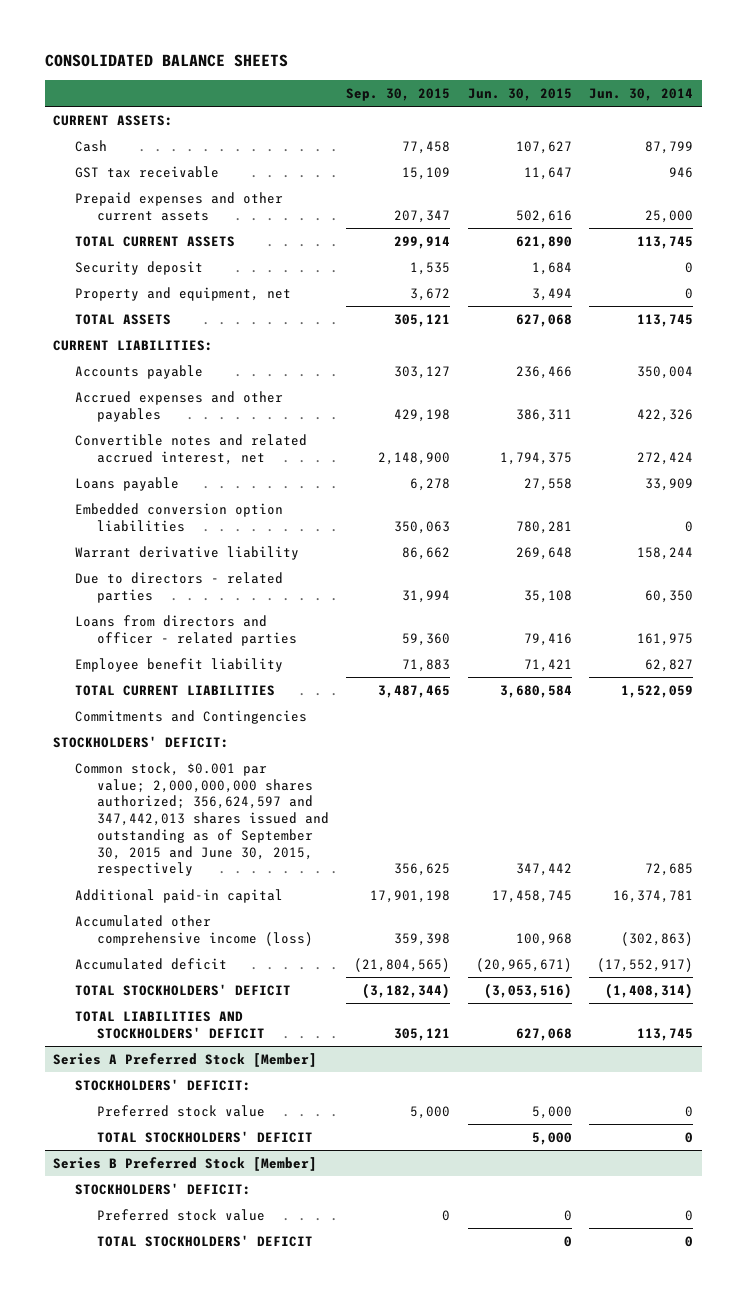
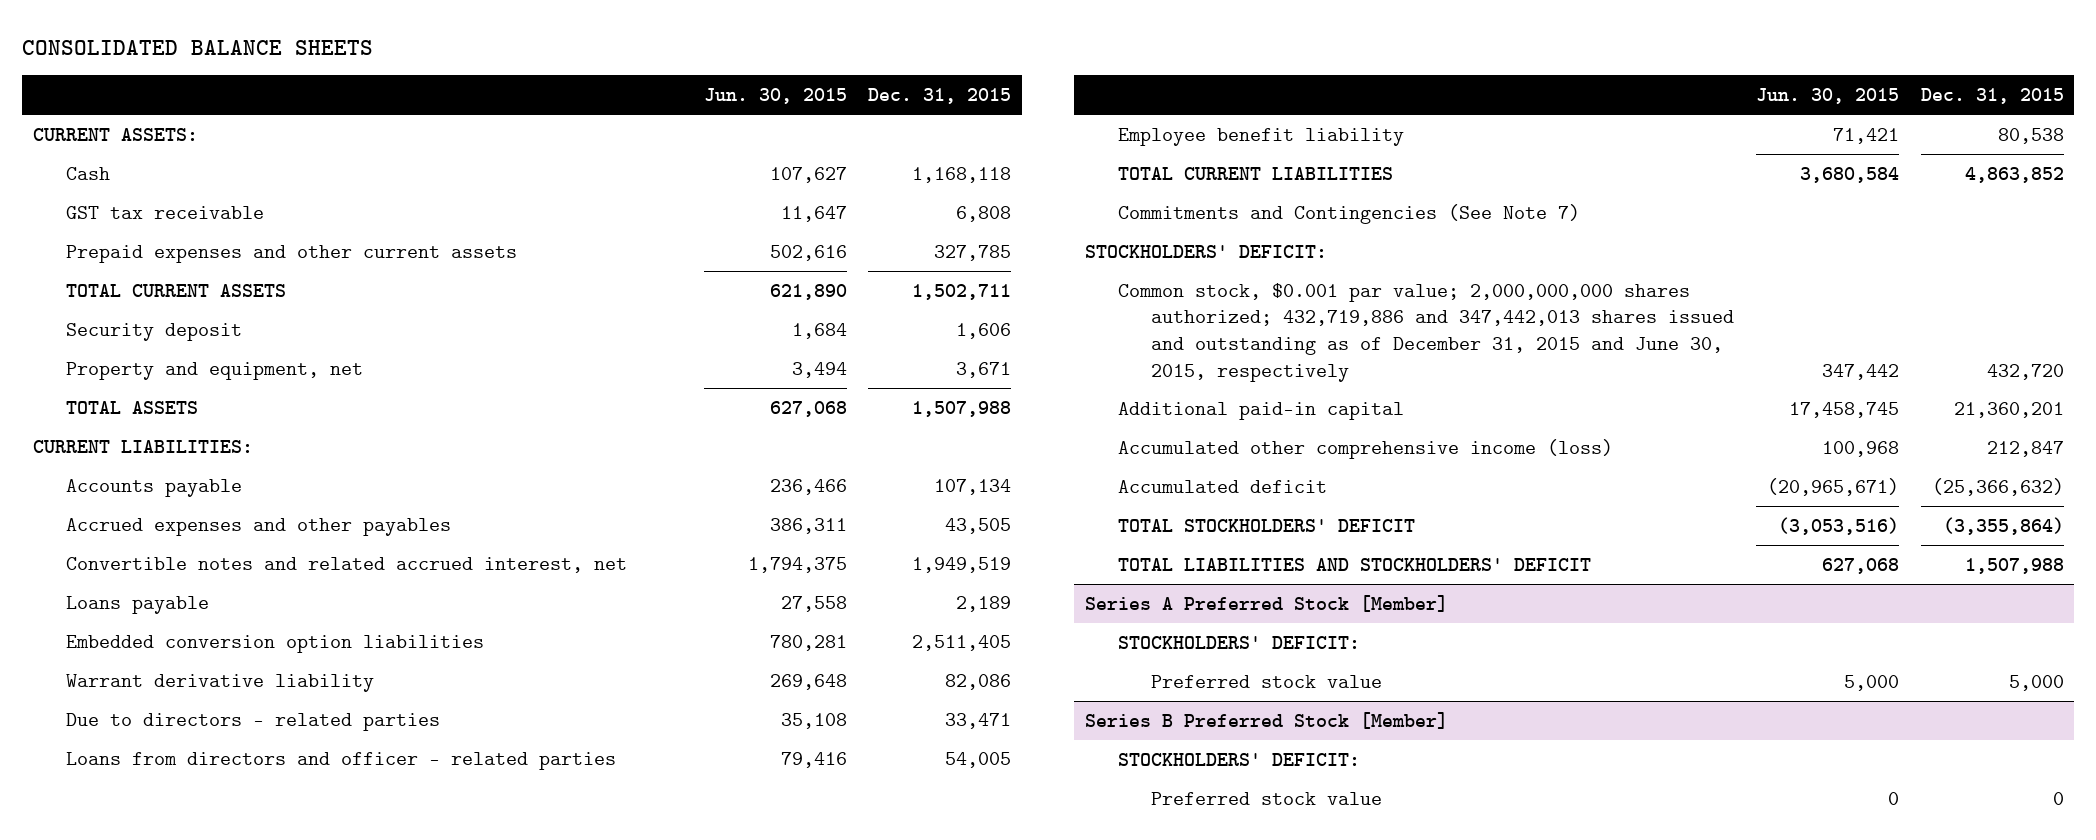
[346,87,451,101] Sep. 30, 2015 -> none
[589,87,694,101] Jun. 30, 2014 -> none
none -> [868,88,1012,105] Dec. 31, 2015
[75,709,308,724] Commitments and Contingencies -> [1118,203,1581,224] Commitments and Contingencies (See Note 7)
[75,761,329,877] Common stock, $0.001 par value; 2,000,000,000 shares authorized; 356,624,597 and 347,442,013 shares issued and outstanding as of September 30, 2015 and June 30, 2015, respectively -> [1118,282,1735,382] Common stock, $0.001 par value; 2,000,000,000 shares authorized; 432,719,886 and 347,442,013 shares issued and outstanding as of December 31, 2015 and June 30, 2015, respectively
[96,1130,313,1143] TOTAL STOCKHOLDERS' DEFICIT -> none
[96,1234,313,1247] TOTAL STOCKHOLDERS' DEFICIT -> none

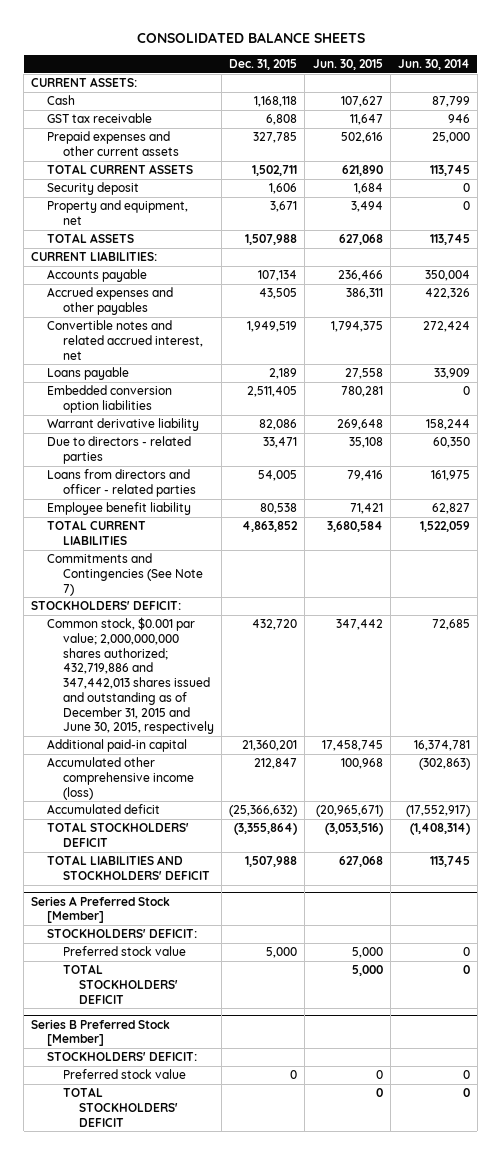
none -> [397,59,470,71] Jun. 30, 2014
none -> [63,964,179,1004] TOTAL STOCKHOLDERS' DEFICIT
none -> [63,1087,179,1127] TOTAL STOCKHOLDERS' DEFICIT

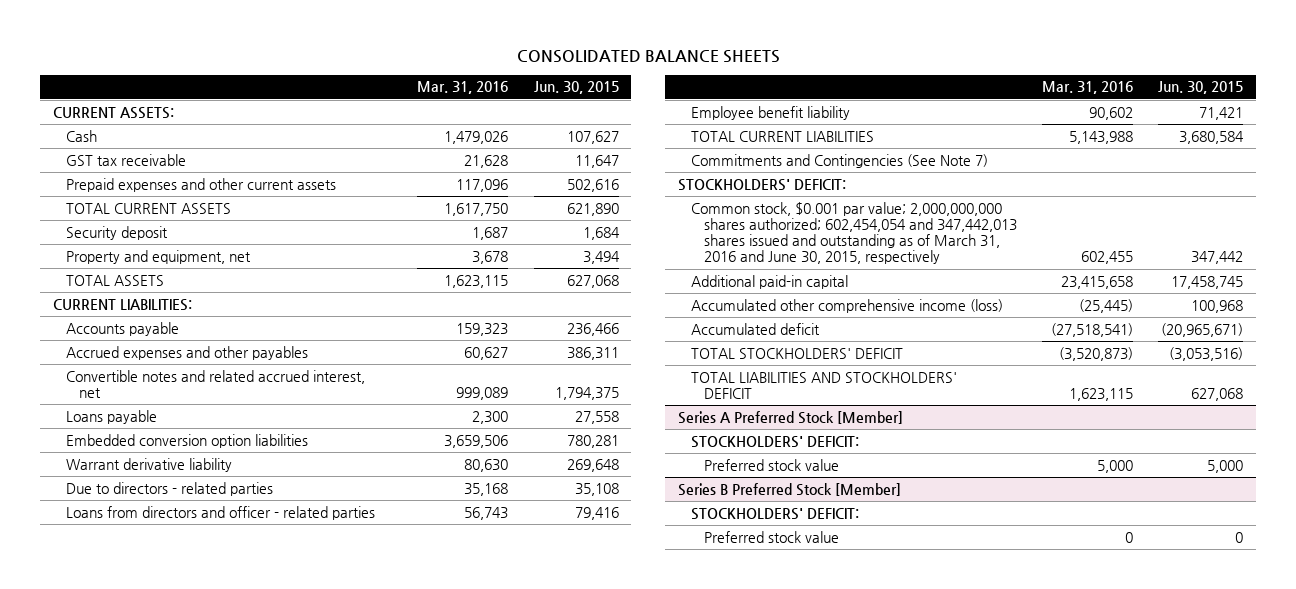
[229,59,298,71] Dec. 31, 2015 -> none
[397,59,470,71] Jun. 30, 2014 -> none
none -> [417,81,509,95] Mar. 31, 2016
[47,617,215,735] Common stock, $0.001 par value; 2,000,000,000 shares authorized; 432,719,886 and 347,442,013 shares issued and outstanding as of December 31, 2015 and June 30, 2015, respectively -> [690,201,1017,265] Common stock, $0.001 par value; 2,000,000,000 shares authorized; 602,454,054 and 347,442,013 shares issued and outstanding as of March 31, 2016 and June 30, 2015, respectively
[63,964,179,1004] TOTAL STOCKHOLDERS' DEFICIT -> none
[63,1087,179,1127] TOTAL STOCKHOLDERS' DEFICIT -> none

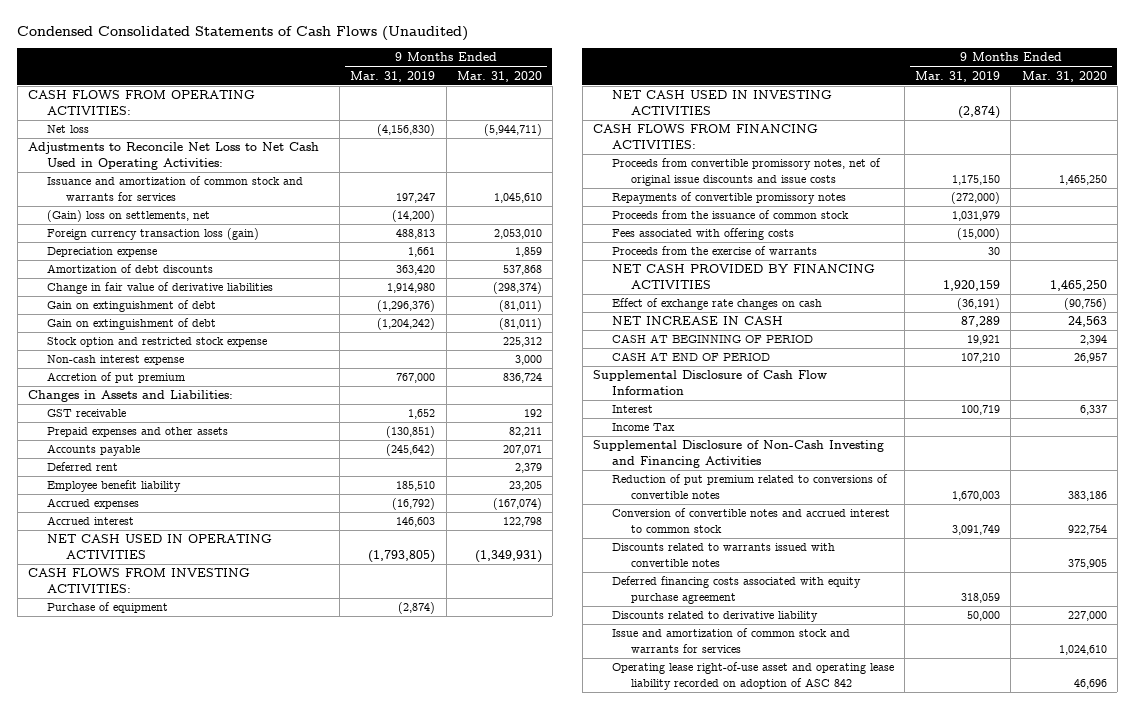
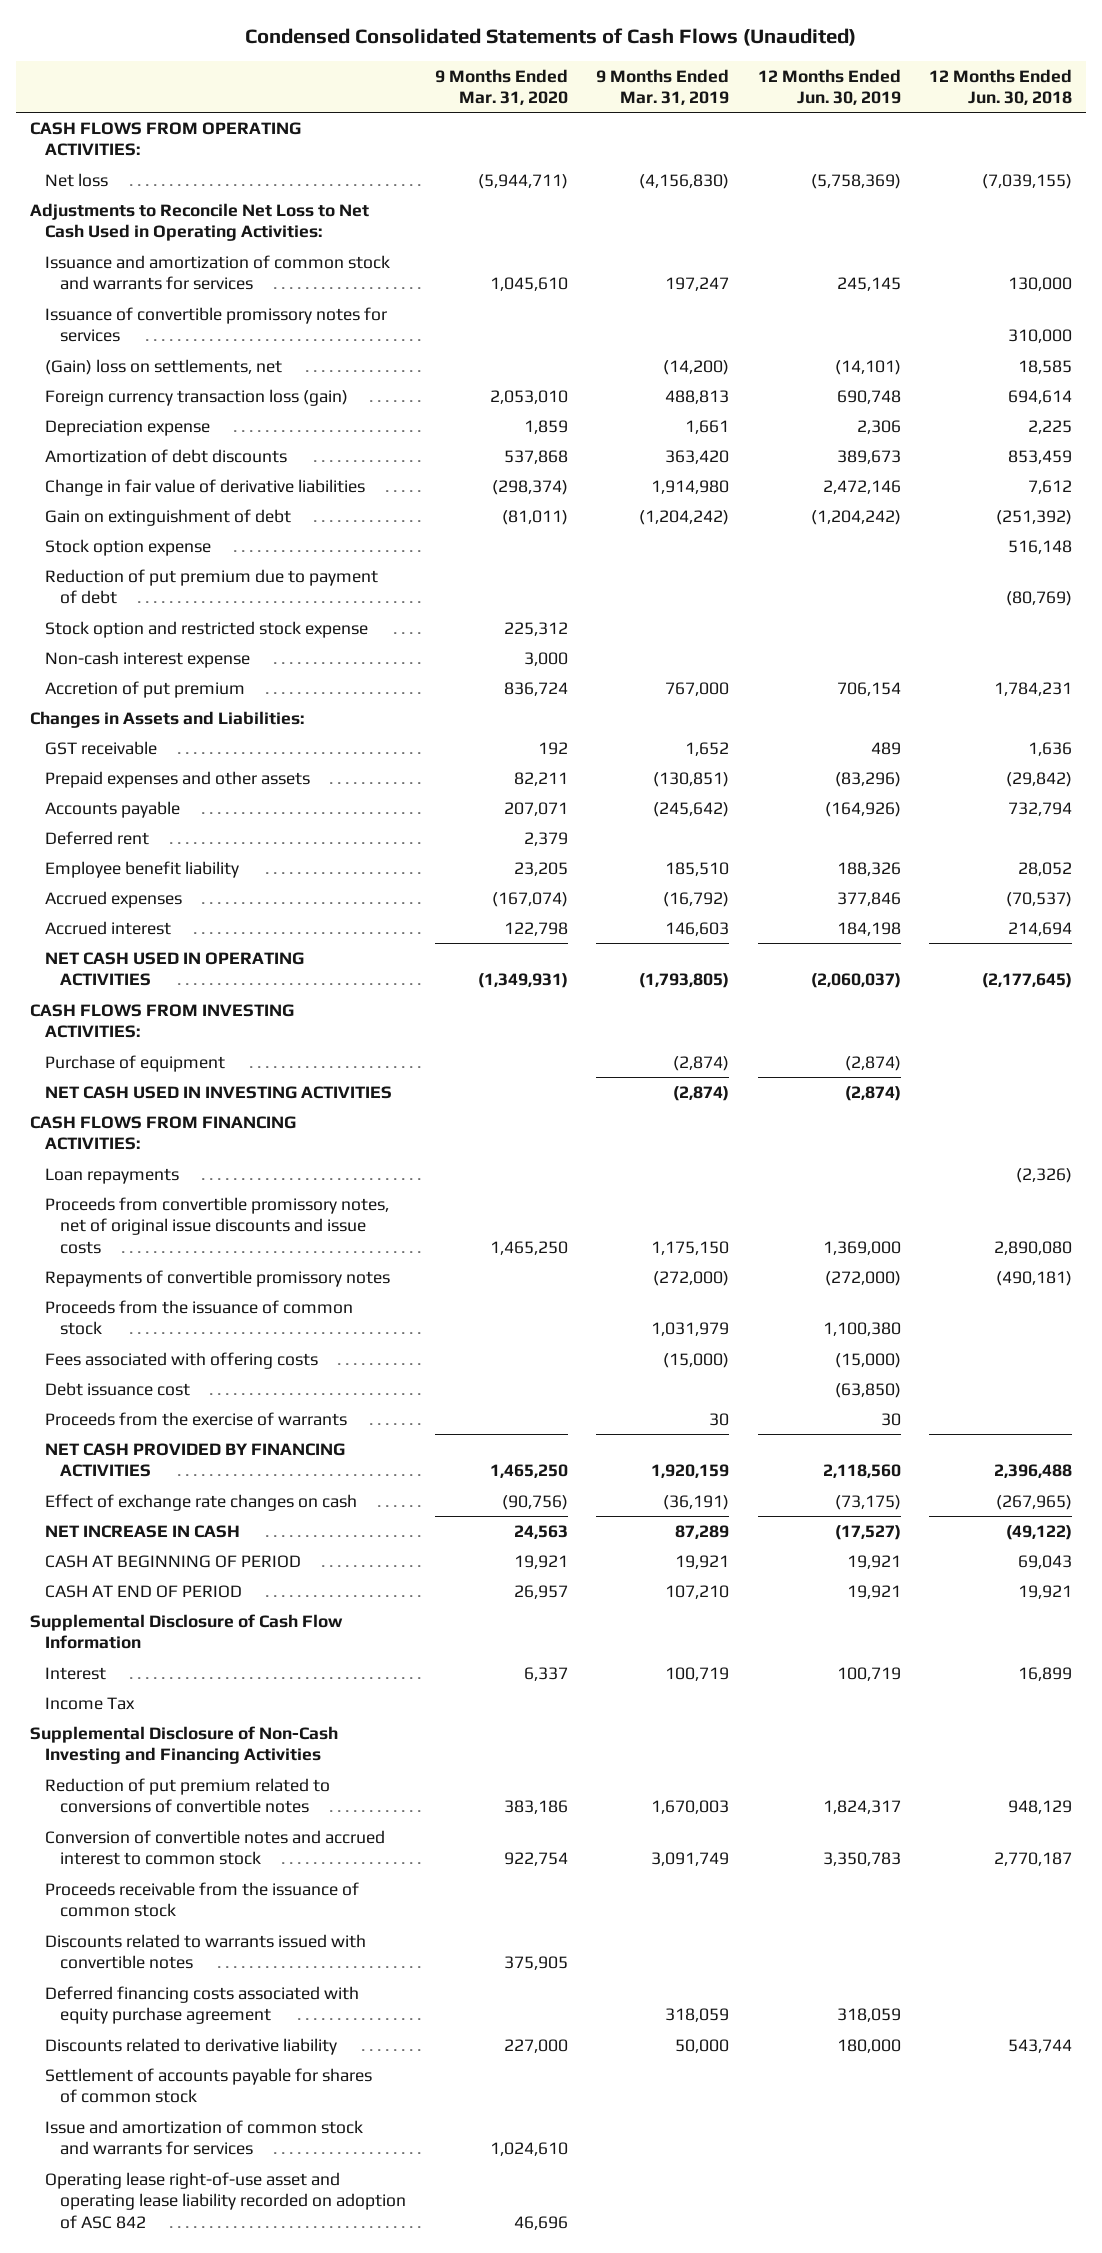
none -> [757,68,901,106] 12 Months Ended Jun. 30, 2019
none -> [929,68,1073,106] 12 Months Ended Jun. 30, 2018
none -> [45,306,388,343] Issuance of convertible promissory notes for services
[47,300,217,313] Gain on extinguishment of debt -> none
none -> [45,538,212,556] Stock option expense
none -> [45,568,379,605] Reduction of put premium due to payment of debt
none -> [45,1167,180,1184] Loan repayments
none -> [45,1381,191,1396] Debt issuance cost
[1079,335,1107,346] 2,394 -> [513,1554,568,1569] 19,921
none -> [45,1881,360,1918] Proceeds receivable from the issuance of common stock
none -> [45,2067,373,2104] Settlement of accounts payable for shares of common stock

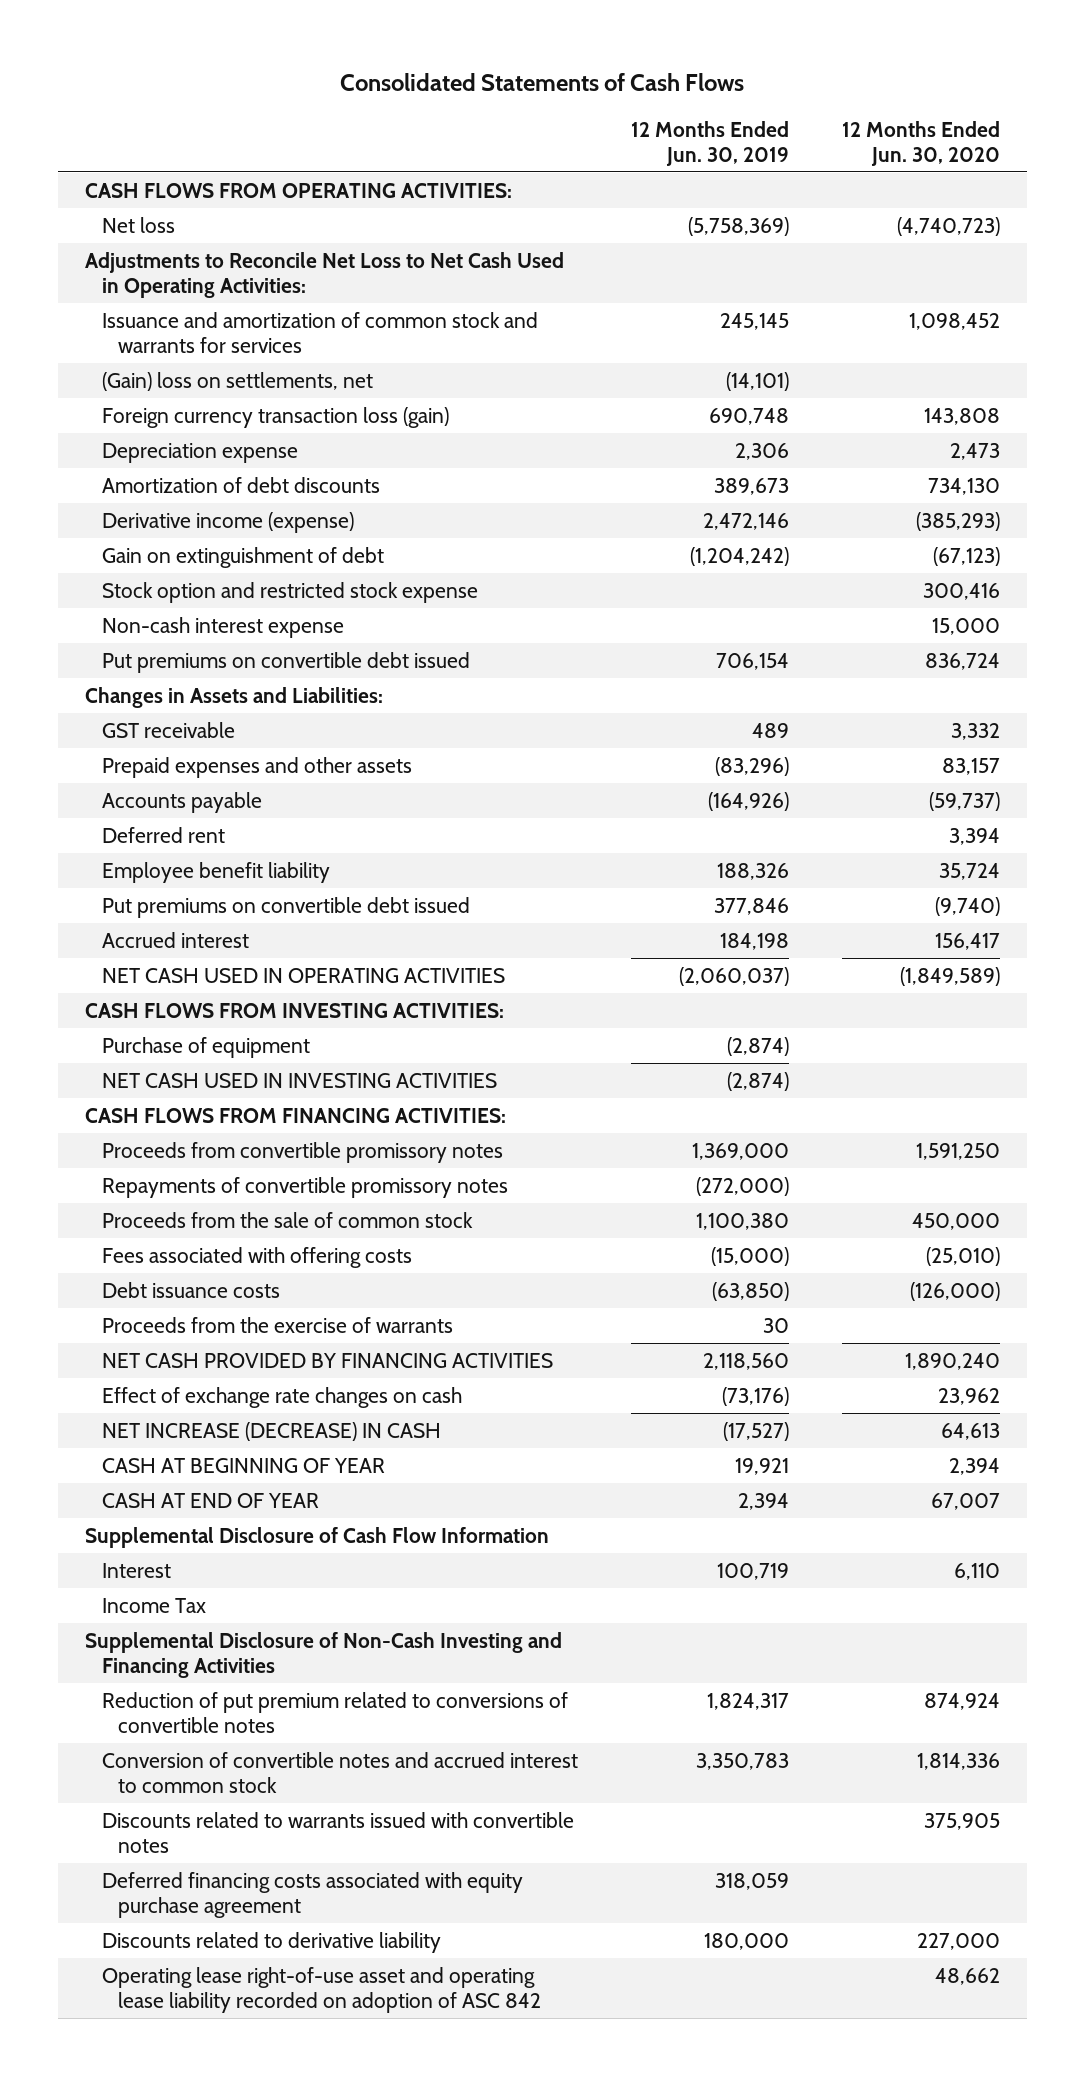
[245,28,857,47] Condensed Consolidated Statements of Cash Flows (Unaudited) -> [340,72,745,91] Consolidated Statements of Cash Flows
[434,68,568,106] 9 Months Ended Mar. 31, 2020 -> none
[596,68,730,106] 9 Months Ended Mar. 31, 2019 -> none
[929,68,1073,106] 12 Months Ended Jun. 30, 2018 -> none
none -> [841,120,1000,166] 12 Months Ended Jun. 30, 2020
[45,306,388,343] Issuance of convertible promissory notes for services -> none
[45,478,366,496] Change in fair value of derivative liabilities -> [101,512,354,534] Derivative income (expense)
[45,538,212,556] Stock option expense -> none
[45,568,379,605] Reduction of put premium due to payment of debt -> none
[45,680,246,698] Accretion of put premium -> [101,652,470,674] Put premiums on convertible debt issued
[45,890,183,908] Accrued expenses -> [101,897,470,919] Put premiums on convertible debt issued
[45,1167,180,1184] Loan repayments -> none
[45,1196,390,1255] Proceeds from convertible promissory notes, net of original issue discounts and issue costs -> [101,1142,503,1164] Proceeds from convertible promissory notes
[45,1299,354,1336] Proceeds from the issuance of common stock -> [101,1212,473,1229] Proceeds from the sale of common stock
[45,1381,191,1396] Debt issuance cost -> [101,1282,280,1299] Debt issuance costs
[834,1494,901,1510] (73,175) -> [721,1387,789,1407] (73,176)
[45,1524,241,1538] NET INCREASE IN CASH -> [101,1422,441,1442] NET INCREASE (DECREASE) IN CASH
[45,1554,302,1568] CASH AT BEGINNING OF PERIOD -> [101,1458,385,1474] CASH AT BEGINNING OF YEAR
[45,1584,243,1598] CASH AT END OF PERIOD -> [101,1493,319,1509] CASH AT END OF YEAR
[846,1584,901,1599] 19,921 -> [737,1493,789,1511] 2,394
[45,1881,360,1918] Proceeds receivable from the issuance of common stock -> none
[45,2067,373,2104] Settlement of accounts payable for shares of common stock -> none
[45,2119,364,2156] Issue and amortization of common stock and warrants for services -> none

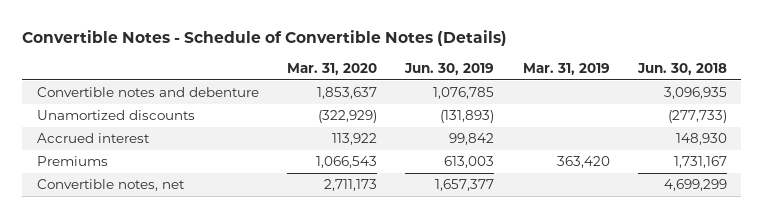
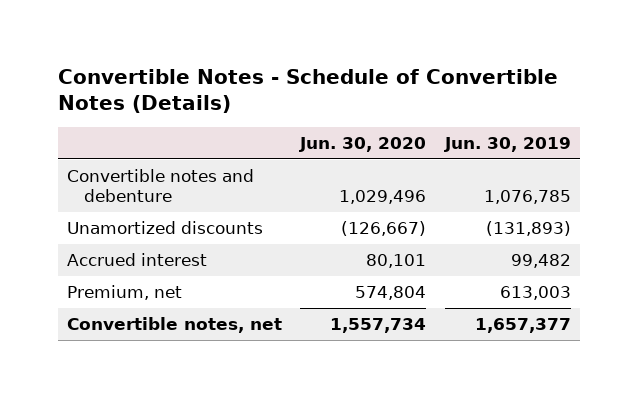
[286,62,377,75] Mar. 31, 2020 -> none
[522,62,610,75] Mar. 31, 2019 -> none
[636,62,727,75] Jun. 30, 2018 -> none
none -> [299,136,427,152] Jun. 30, 2020
[449,133,495,146] 99,842 -> [510,254,571,269] 99,482
[36,156,108,167] Premiums -> [66,285,182,301] Premium, net

